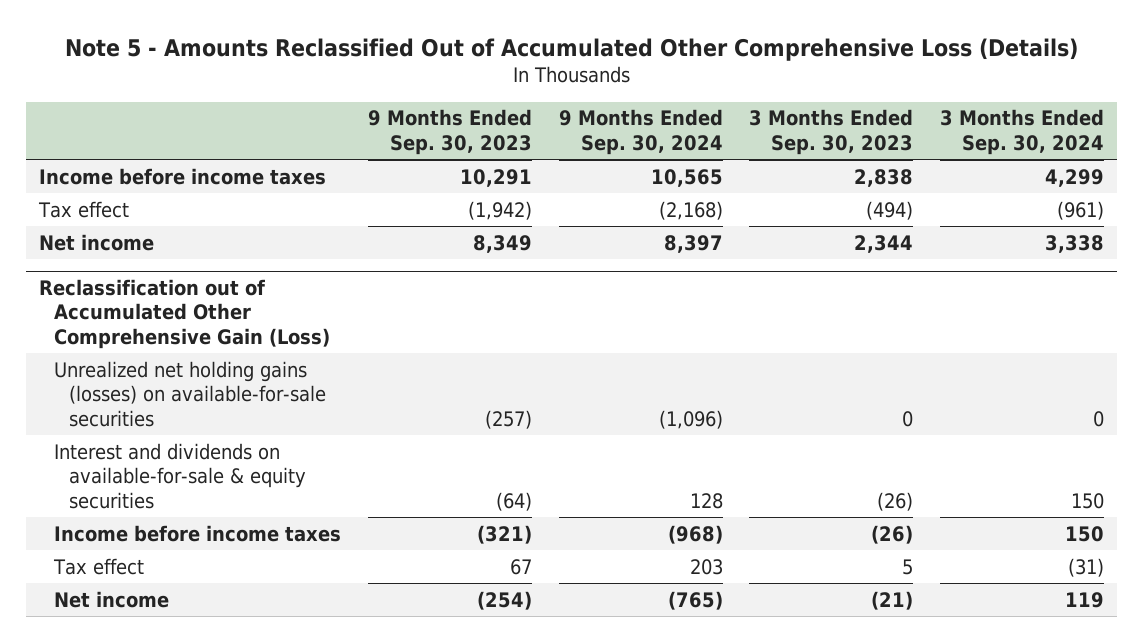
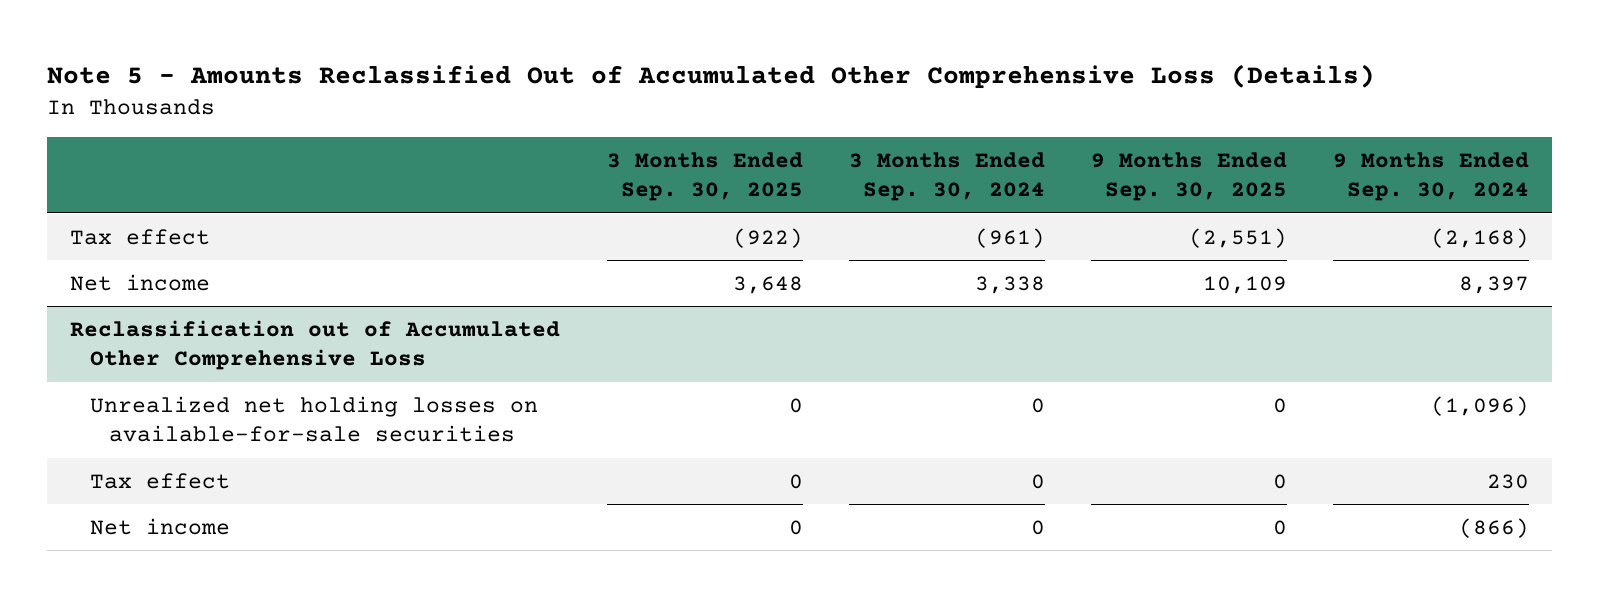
[367,109,532,155] 9 Months Ended Sep. 30, 2023 -> none
[749,109,914,155] 3 Months Ended Sep. 30, 2023 -> none
none -> [606,151,803,202] 3 Months Ended Sep. 30, 2025
none -> [1090,151,1287,202] 9 Months Ended Sep. 30, 2025
[39,167,327,185] Income before income taxes -> none
[54,442,306,509] Interest and dividends on available-for-sale & equity securities -> none
[54,524,342,542] Income before income taxes -> none
[39,278,331,350] Reclassification out of Accumulated Other Comprehensive Gain (Loss) -> [70,319,561,371] Reclassification out of Accumulated Other Comprehensive Loss
[54,360,326,427] Unrealized net holding gains (losses) on available-for-sale securities -> [89,395,538,443] Unrealized net holding losses on available-for-sale securities
[689,558,723,575] 203 -> [1486,473,1529,489] 230
[1068,557,1105,577] (31) -> [1030,473,1045,489] 0
[667,590,723,610] (765) -> [1458,517,1529,538] (866)
[1065,591,1105,608] 119 -> [1030,519,1045,535] 0

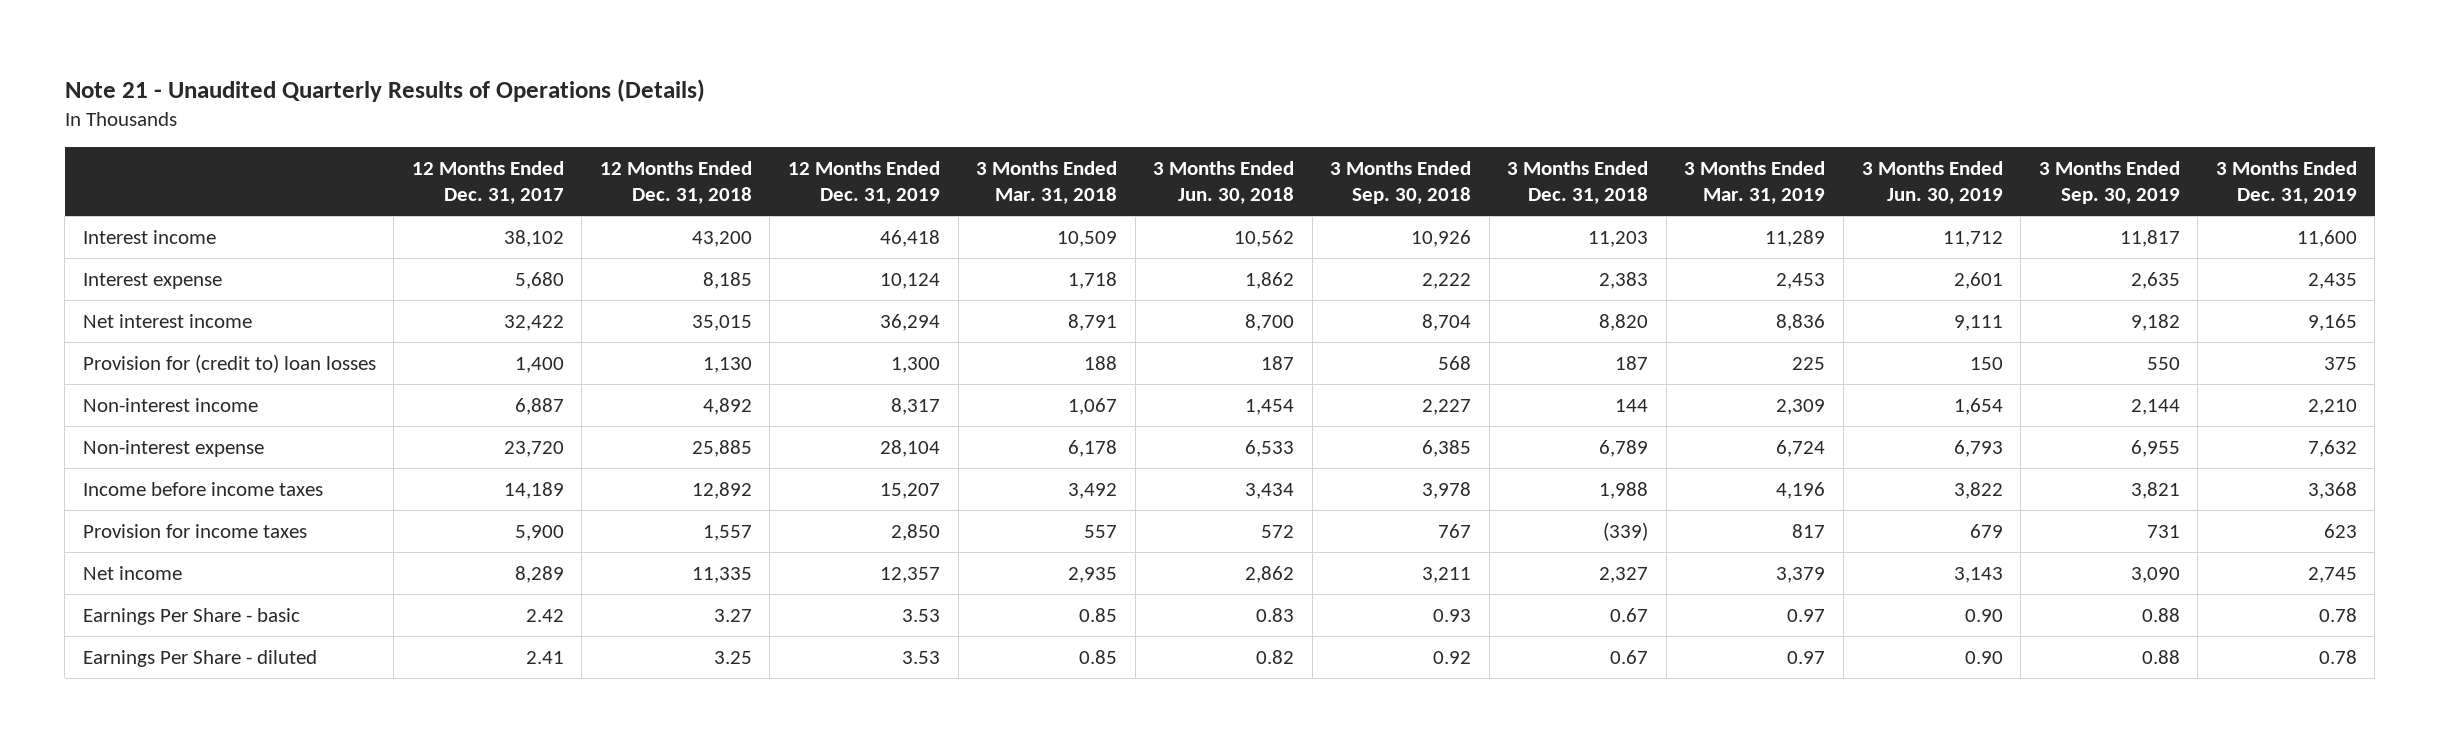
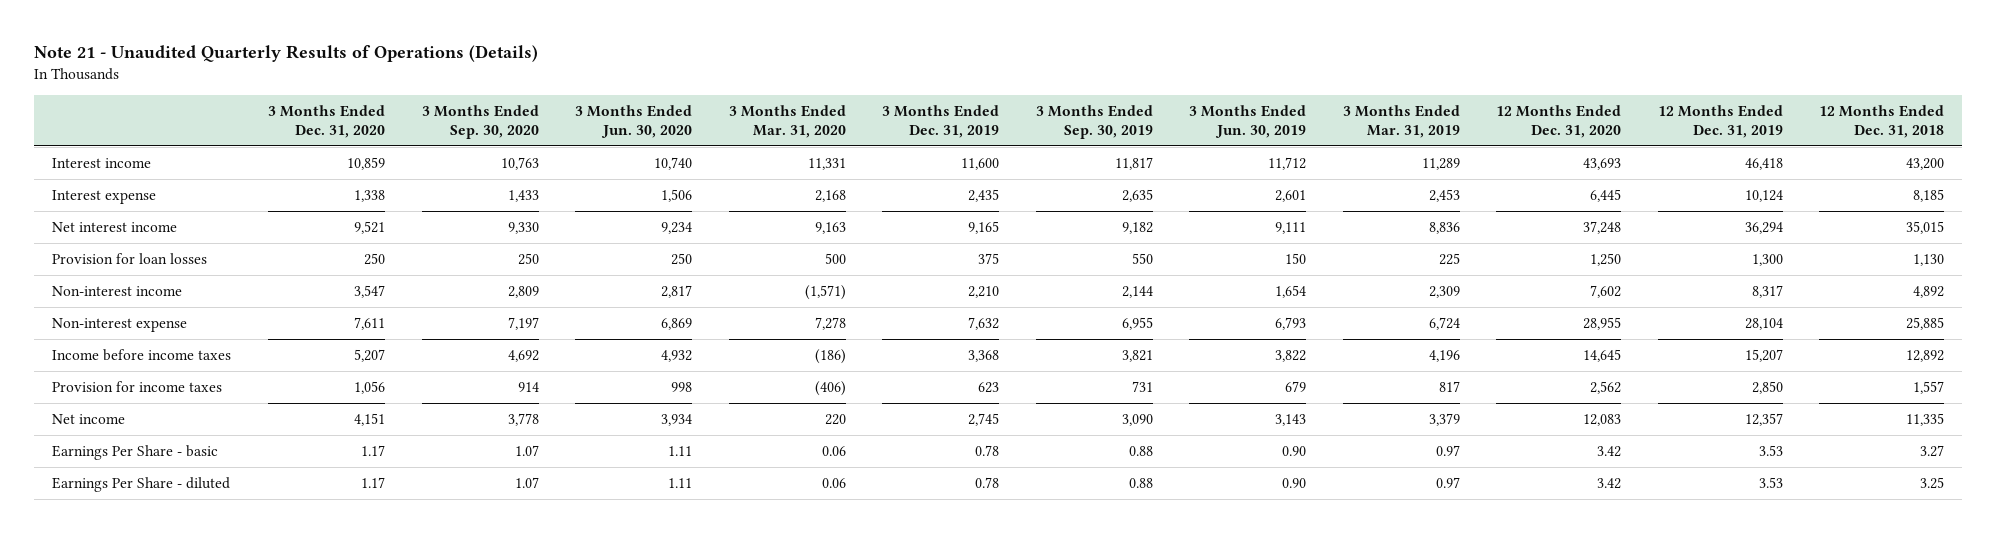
[411,161,564,204] 12 Months Ended Dec. 31, 2017 -> none
[976,161,1118,204] 3 Months Ended Mar. 31, 2018 -> none
[1153,161,1295,204] 3 Months Ended Jun. 30, 2018 -> none
[1330,161,1472,204] 3 Months Ended Sep. 30, 2018 -> none
[1507,161,1649,204] 3 Months Ended Dec. 31, 2018 -> none
none -> [268,104,386,139] 3 Months Ended Dec. 31, 2020
none -> [421,104,539,140] 3 Months Ended Sep. 30, 2020
none -> [575,104,693,139] 3 Months Ended Jun. 30, 2020
none -> [728,104,846,139] 3 Months Ended Mar. 31, 2020
none -> [1496,104,1622,139] 12 Months Ended Dec. 31, 2020
[82,354,376,374] Provision for (credit to) loan losses -> [52,252,208,264] Provision for loan losses

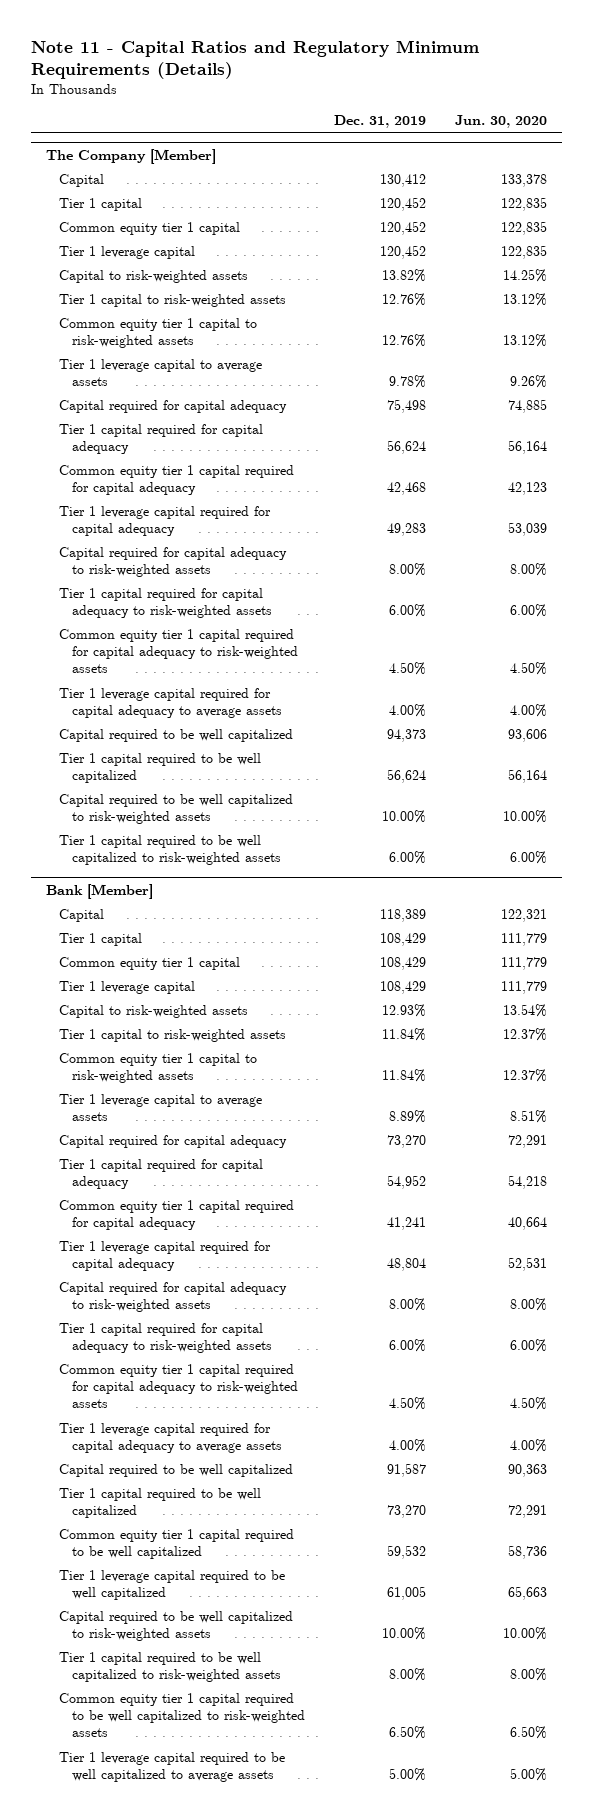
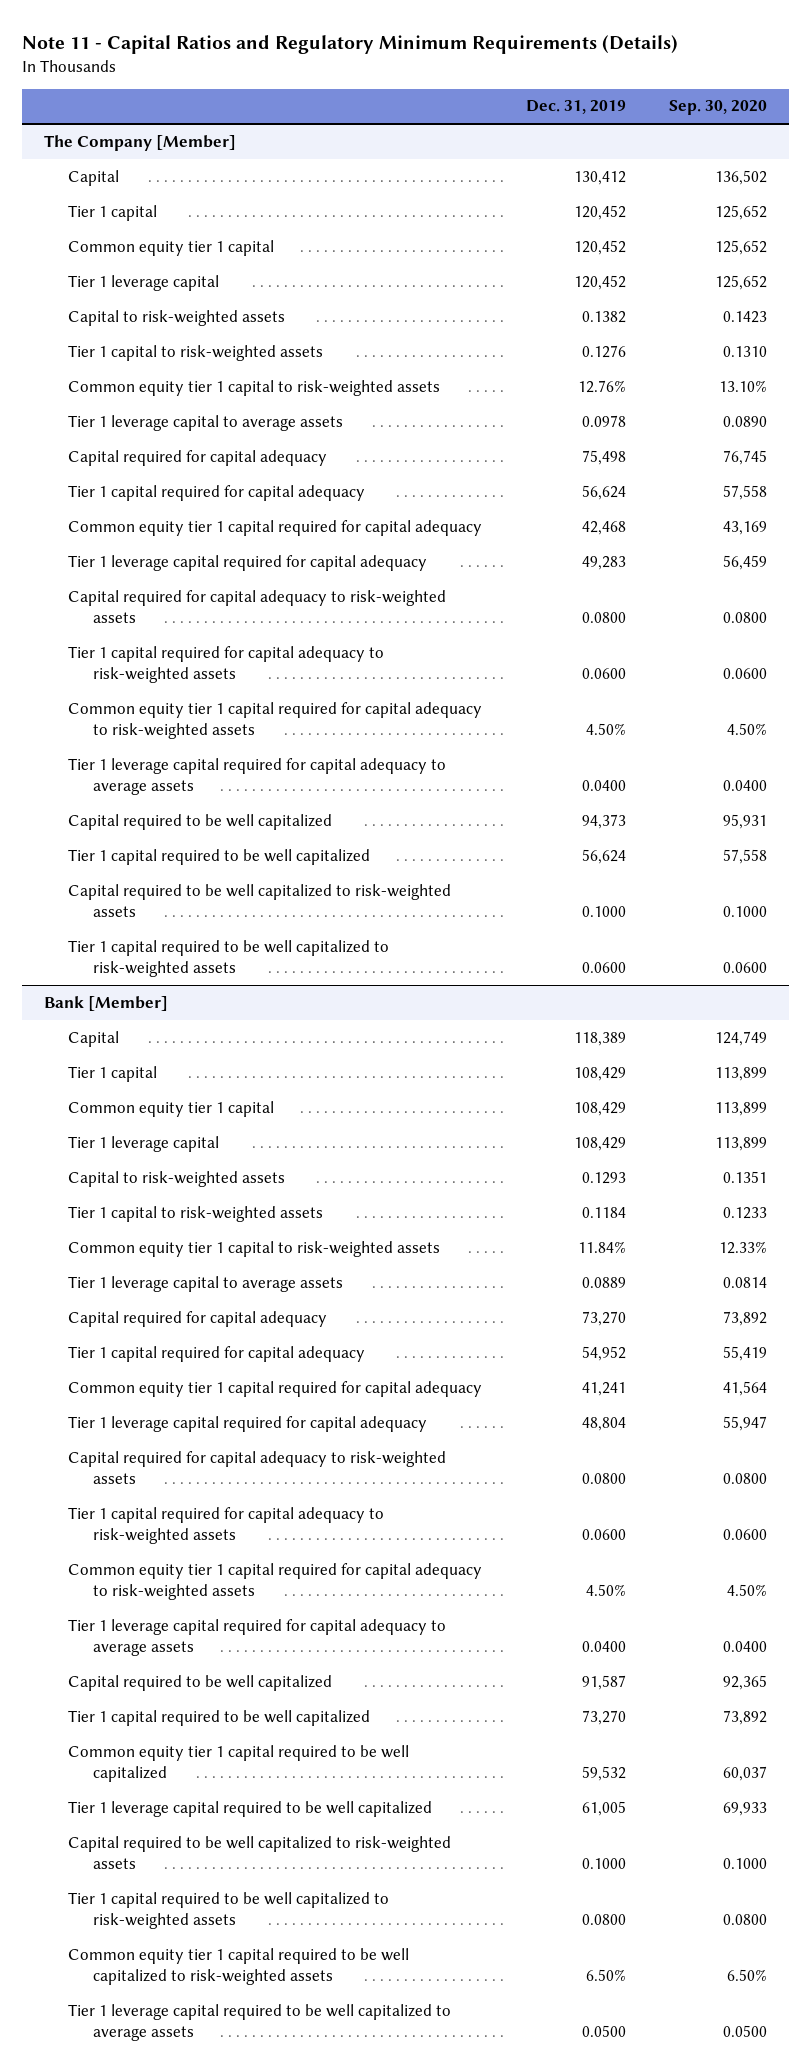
[455,115,548,129] Jun. 30, 2020 -> none
none -> [669,100,768,116] Sep. 30, 2020
[382,269,427,283] 13.82% -> [581,310,626,323] 0.1382
[382,293,427,307] 12.76% -> [581,344,626,358] 0.1276
[389,375,427,389] 9.78% -> [581,414,626,427] 0.0978
[389,563,427,577] 8.00% -> [581,612,626,624] 0.0800
[389,604,427,618] 6.00% -> [581,668,626,680] 0.0600
[389,704,427,718] 4.00% -> [581,780,626,792] 0.0400
[382,810,427,824] 10.00% -> [581,906,626,918] 0.1000
[389,851,427,865] 6.00% -> [581,962,626,974] 0.0600
[382,1004,427,1018] 12.93% -> [581,1171,626,1184] 0.1293
[382,1028,427,1042] 11.84% -> [581,1206,626,1218] 0.1184
[389,1110,427,1124] 8.89% -> [581,1276,626,1288] 0.0889
[389,1298,427,1312] 8.00% -> [581,1473,626,1485] 0.0800
[389,1339,427,1353] 6.00% -> [581,1529,626,1541] 0.0600
[389,1439,427,1453] 4.00% -> [581,1641,626,1653] 0.0400
[382,1627,427,1641] 10.00% -> [581,1858,626,1870] 0.1000
[389,1668,427,1682] 8.00% -> [581,1914,626,1926] 0.0800
[389,1768,427,1782] 5.00% -> [581,2025,626,2038] 0.0500

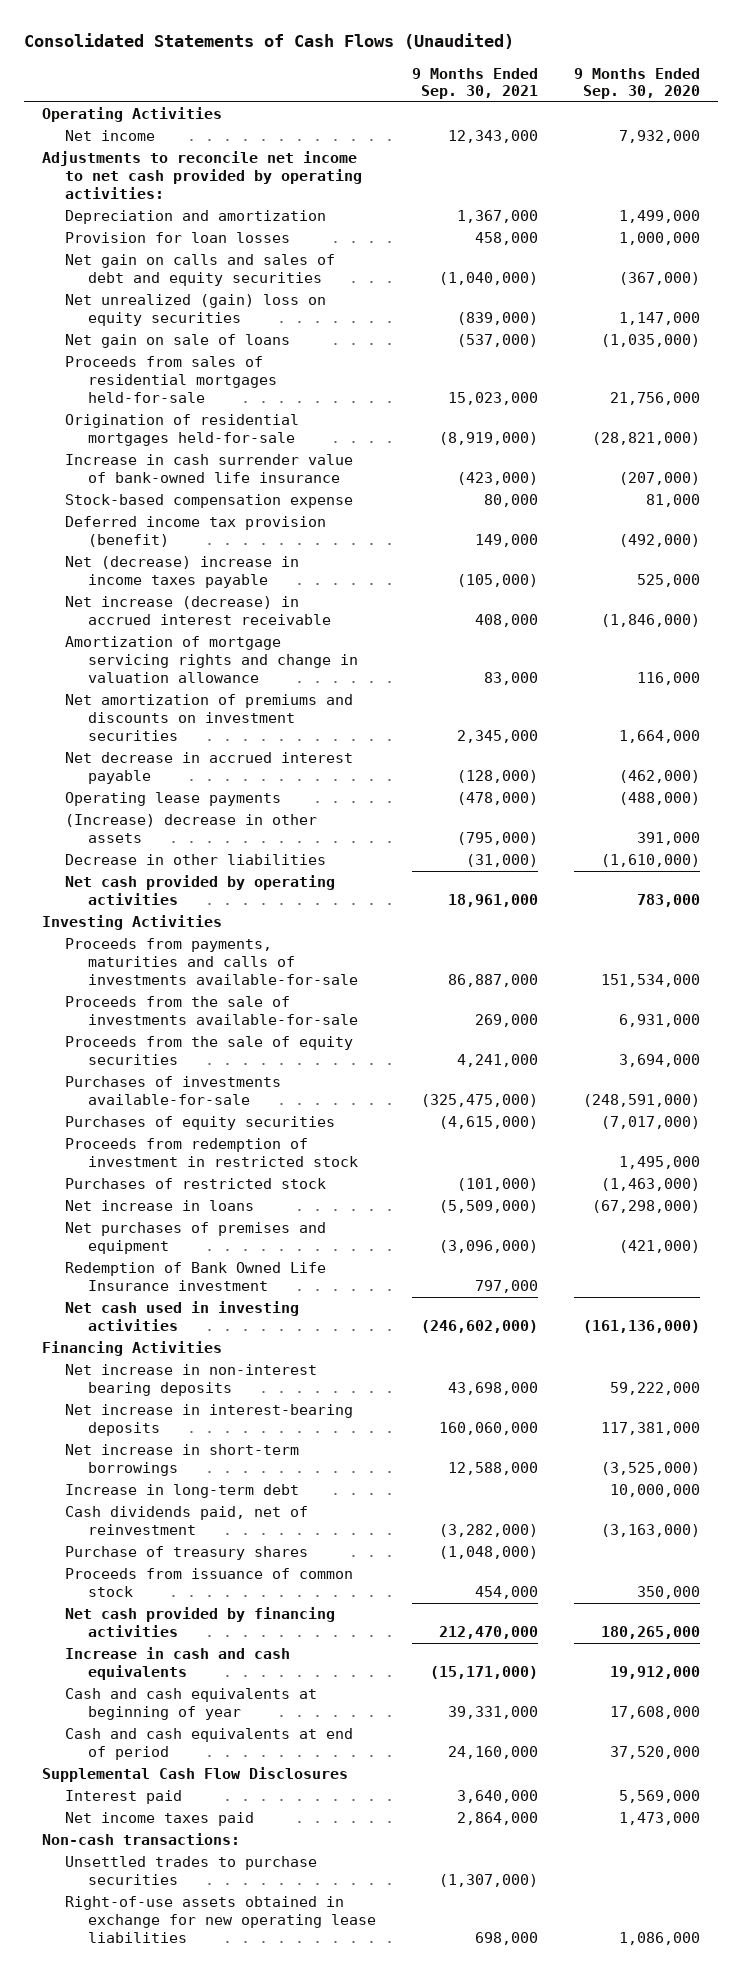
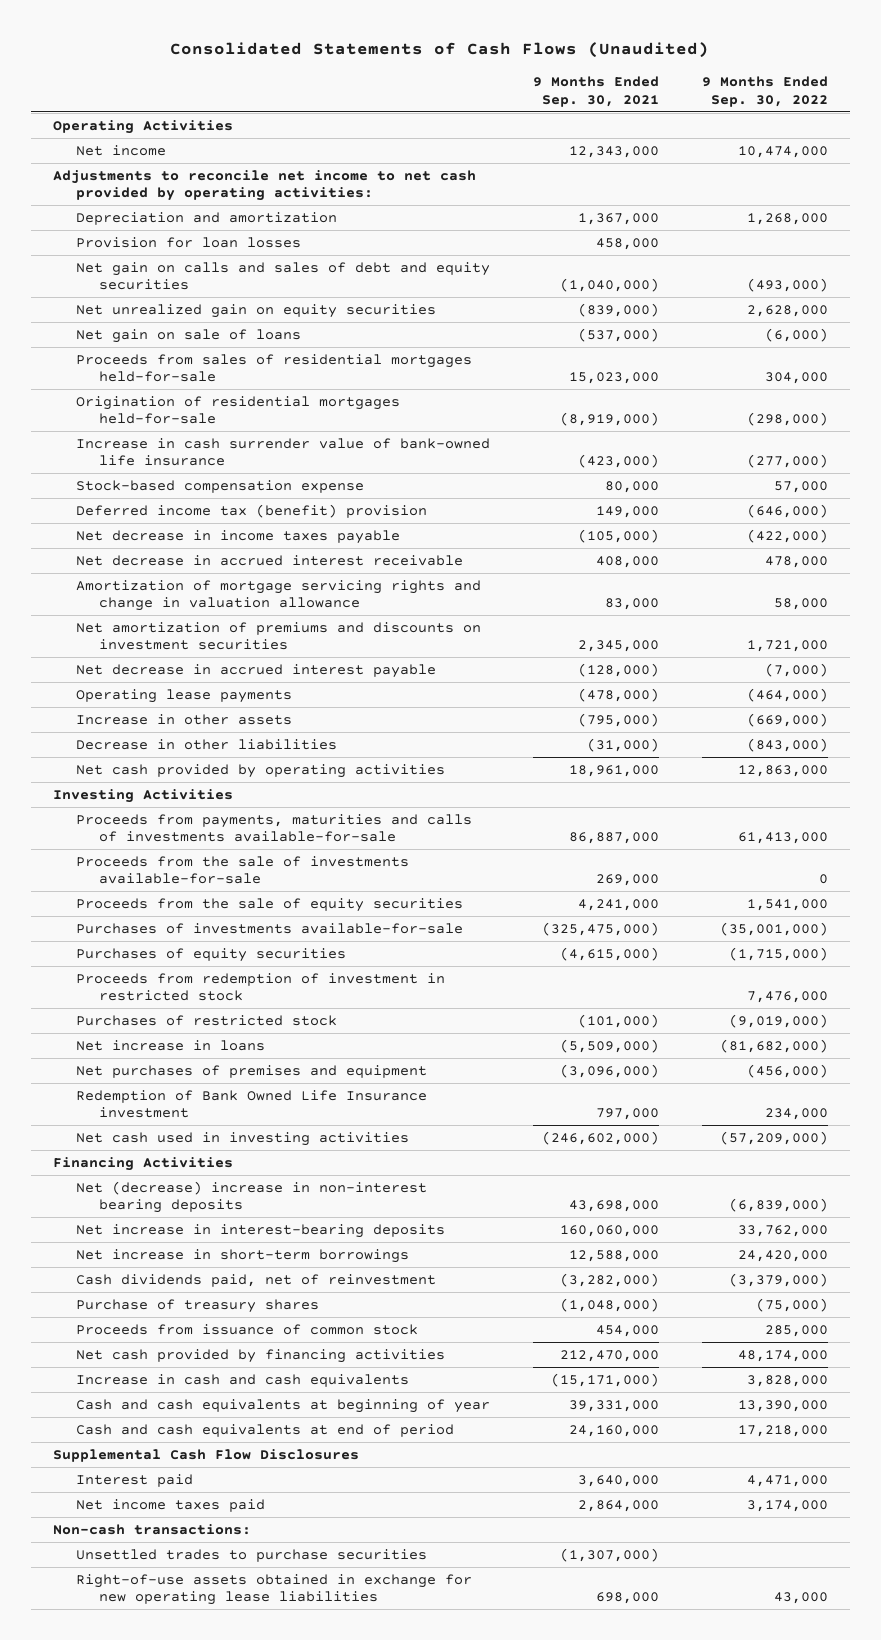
[573,67,700,100] 9 Months Ended Sep. 30, 2020 -> none
none -> [702,76,829,107] 9 Months Ended Sep. 30, 2022
[65,294,327,327] Net unrealized (gain) loss on equity securities -> [75,303,436,318] Net unrealized gain on equity securities
[65,516,327,548] Deferred income tax provision (benefit) -> [75,503,427,518] Deferred income tax (benefit) provision
[65,556,300,589] Net (decrease) increase in income taxes payable -> [75,529,400,544] Net decrease in income taxes payable
[65,596,332,626] Net increase (decrease) in accrued interest receivable -> [75,554,463,566] Net decrease in accrued interest receivable
[65,814,318,844] (Increase) decrease in other assets -> [75,713,292,725] Increase in other assets
[65,1364,318,1397] Net increase in non-interest bearing deposits -> [75,1180,427,1214] Net (decrease) increase in non-interest bearing deposits
[65,1484,300,1499] Increase in long-term debt -> none

